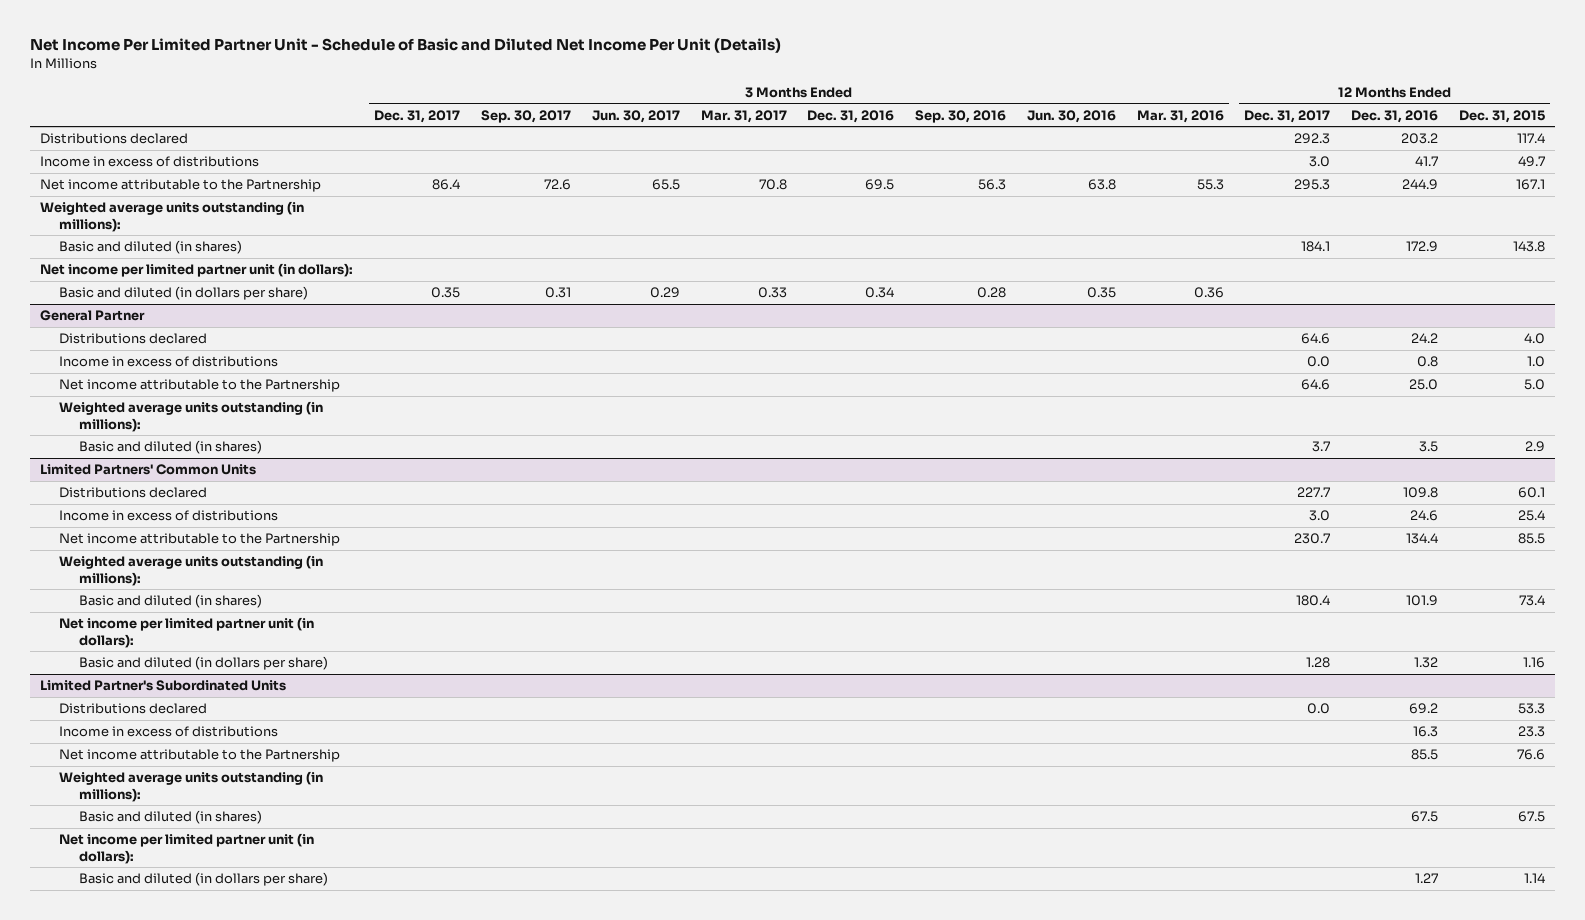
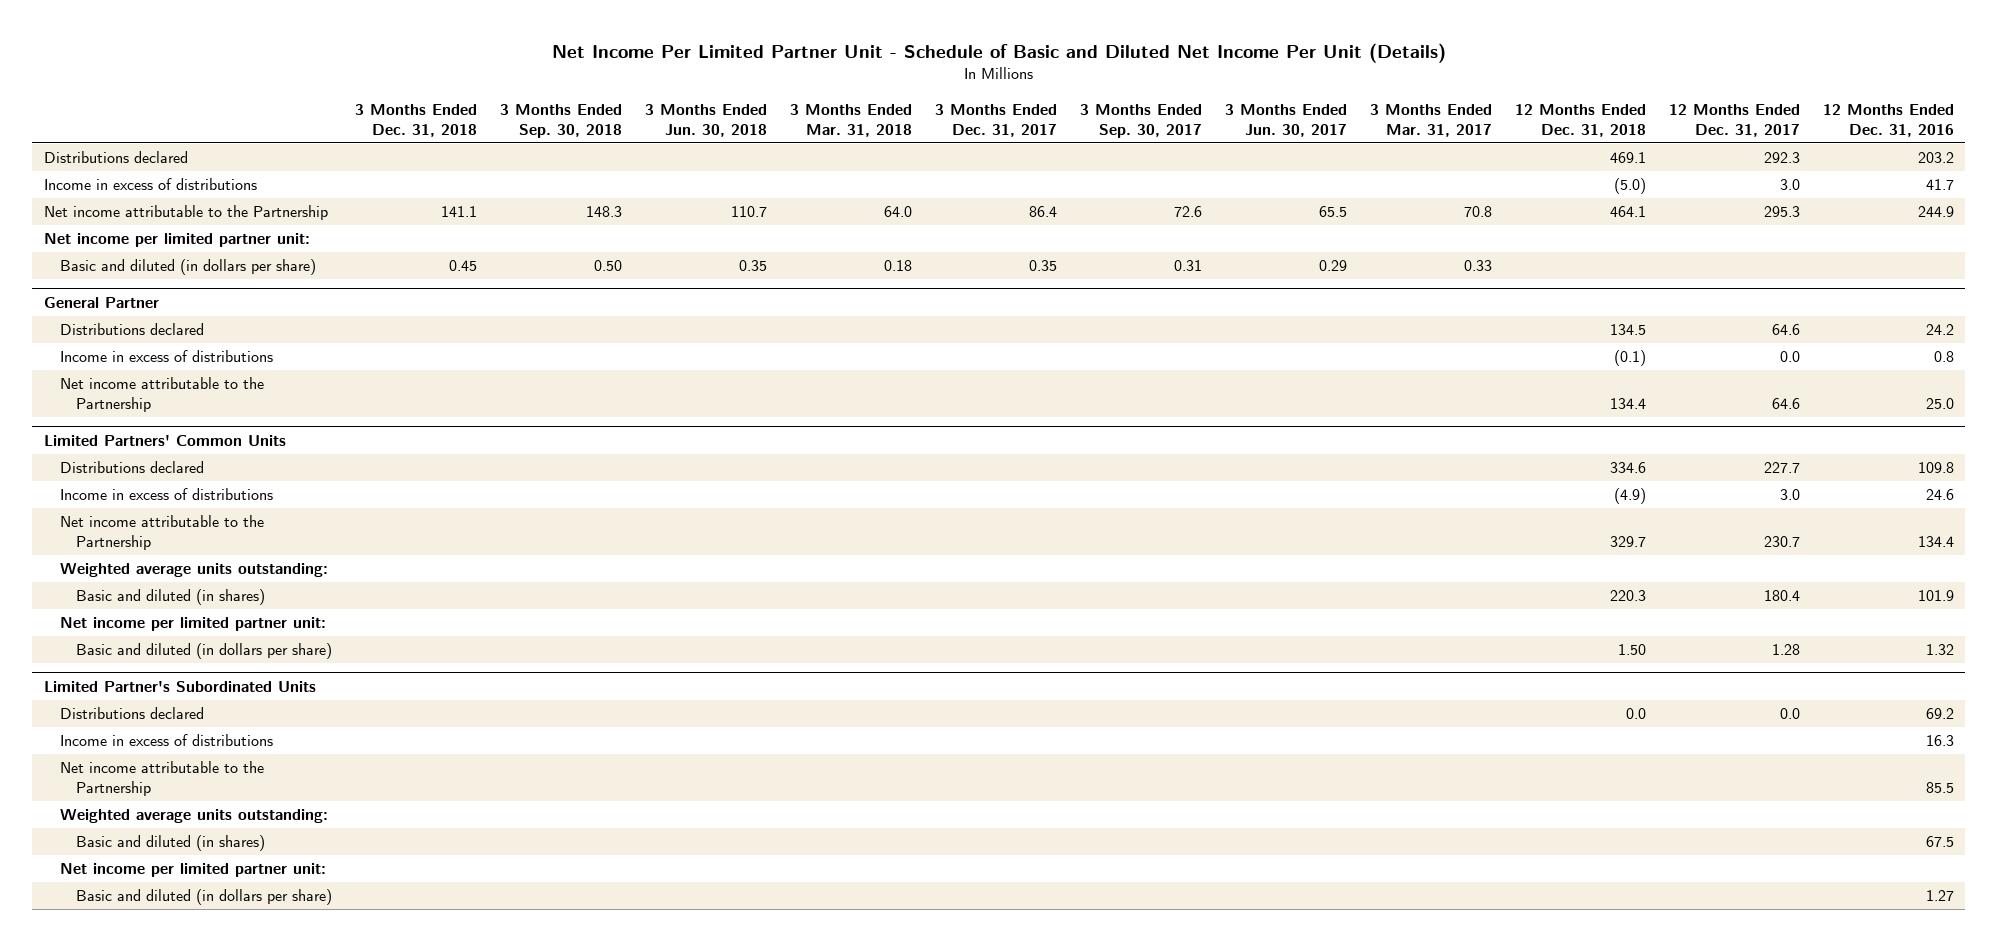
[807,109,895,123] Dec. 31, 2016 -> none
[915,109,1007,123] Sep. 30, 2016 -> none
[1026,109,1116,123] Jun. 30, 2016 -> none
[1136,109,1224,123] Mar. 31, 2016 -> none
[1459,109,1546,123] Dec. 31, 2015 -> none
none -> [355,103,478,137] 3 Months Ended Dec. 31, 2018
none -> [500,103,623,138] 3 Months Ended Sep. 30, 2018
none -> [645,103,768,137] 3 Months Ended Jun. 30, 2018
none -> [790,103,913,137] 3 Months Ended Mar. 31, 2018
none -> [1514,103,1646,137] 12 Months Ended Dec. 31, 2018
[40,201,305,232] Weighted average units outstanding (in millions): -> none
[59,240,243,255] Basic and diluted (in shares) -> none
[40,263,354,278] Net income per limited partner unit (in dollars): -> [43,233,310,248] Net income per limited partner unit:
[59,401,324,432] Weighted average units outstanding (in millions): -> none
[78,440,262,455] Basic and diluted (in shares) -> none
[59,555,324,586] Weighted average units outstanding (in millions): -> [60,563,329,578] Weighted average units outstanding:
[59,617,315,648] Net income per limited partner unit (in dollars): -> [60,617,327,632] Net income per limited partner unit:
[59,771,324,802] Weighted average units outstanding (in millions): -> [60,809,329,824] Weighted average units outstanding:
[59,833,315,864] Net income per limited partner unit (in dollars): -> [60,863,327,878] Net income per limited partner unit:

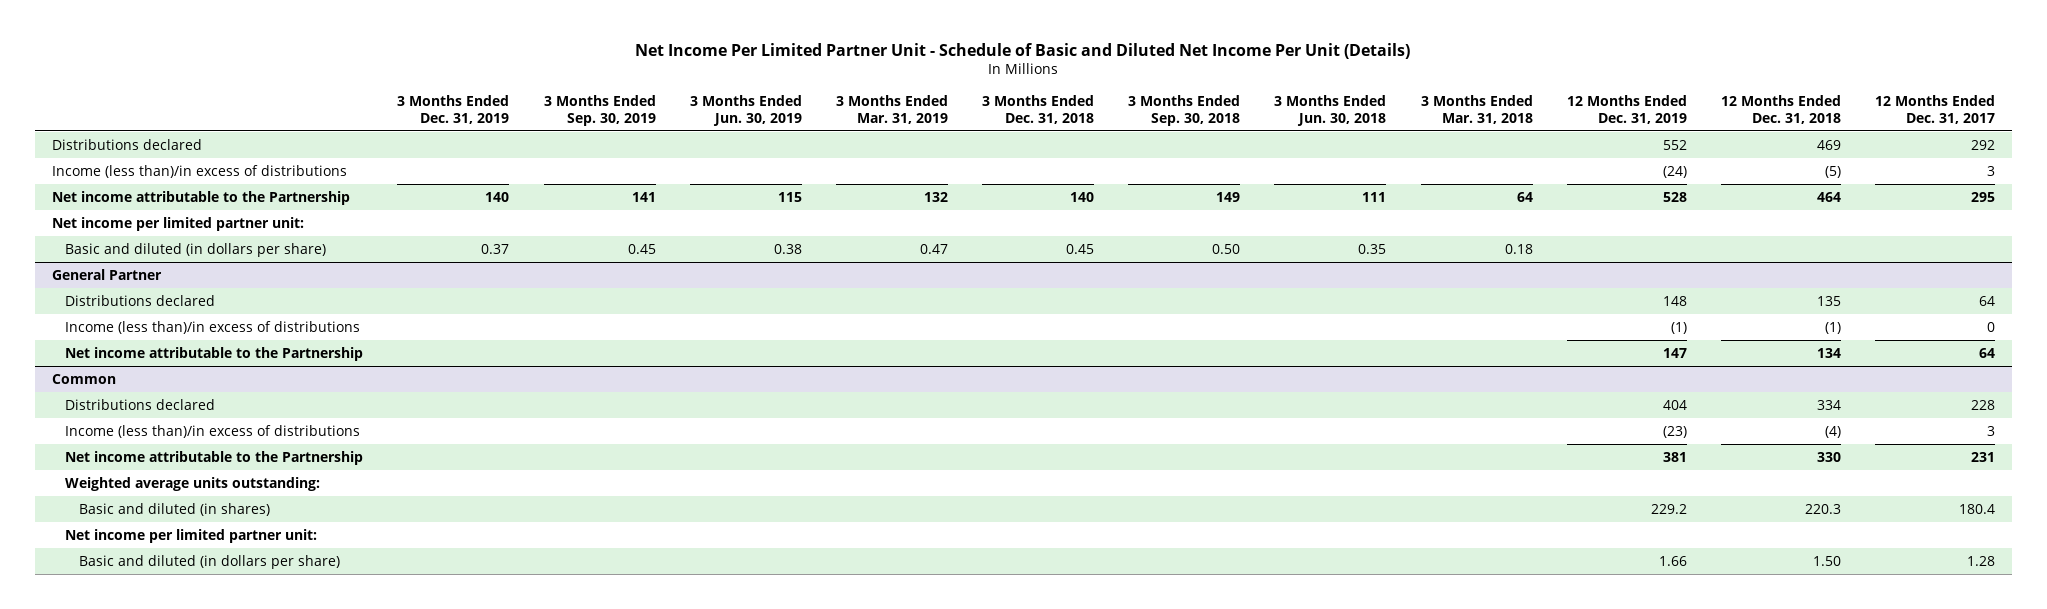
[935,103,1058,137] 3 Months Ended Dec. 31, 2017 -> none
[1079,103,1202,138] 3 Months Ended Sep. 30, 2017 -> none
[1224,103,1347,137] 3 Months Ended Jun. 30, 2017 -> none
[1369,103,1492,137] 3 Months Ended Mar. 31, 2017 -> none
[1822,103,1954,137] 12 Months Ended Dec. 31, 2016 -> none
none -> [397,94,510,124] 3 Months Ended Dec. 31, 2019
none -> [543,94,656,126] 3 Months Ended Sep. 30, 2019
none -> [689,94,802,126] 3 Months Ended Jun. 30, 2019
none -> [835,94,948,124] 3 Months Ended Mar. 31, 2019
none -> [1566,94,1687,124] 12 Months Ended Dec. 31, 2019
[1609,152,1646,164] 469.1 -> [1816,139,1841,150] 469
[1763,152,1800,164] 292.3 -> [1971,139,1996,150] 292
[43,178,257,191] Income in excess of distributions -> [51,164,347,178] Income (less than)/in excess of distributions
[1613,178,1646,195] (5.0) -> [1824,165,1841,178] (5)
[1779,179,1800,191] 3.0 -> [1987,165,1996,176] 3
[441,206,478,218] 141.1 -> [1070,191,1095,202] 140
[586,206,623,218] 148.3 -> [1216,191,1241,202] 149
[731,206,768,218] 110.7 -> [1362,191,1387,202] 111
[884,206,913,218] 64.0 -> [1516,191,1533,202] 64
[1609,206,1646,218] 464.1 -> [1816,191,1841,202] 464
[1763,206,1800,218] 295.3 -> [1971,191,1996,202] 295
[1609,324,1646,336] 134.5 -> [1816,295,1841,306] 135
[1771,324,1800,336] 64.6 -> [1979,295,1996,306] 64
[60,350,274,363] Income in excess of distributions -> [65,320,361,334] Income (less than)/in excess of distributions
[1613,350,1646,367] (0.1) -> [1824,321,1841,334] (1)
[1779,351,1800,363] 0.0 -> [1987,321,1996,332] 0
[1609,398,1646,410] 134.4 -> [1816,347,1841,358] 134
[1771,398,1800,410] 64.6 -> [1979,347,1996,358] 64
[43,435,286,447] Limited Partners' Common Units -> [51,373,116,384] Common
[1609,462,1646,474] 334.6 -> [1816,399,1841,410] 334
[1763,462,1800,474] 227.7 -> [1971,399,1996,410] 228
[60,488,274,501] Income in excess of distributions -> [65,424,361,438] Income (less than)/in excess of distributions
[1613,488,1646,505] (4.9) -> [1824,425,1841,438] (4)
[1779,489,1800,501] 3.0 -> [1987,425,1996,436] 3
[1609,536,1646,548] 329.7 -> [1816,451,1841,462] 330
[1763,536,1800,548] 230.7 -> [1971,451,1996,462] 231
[43,681,316,693] Limited Partner's Subordinated Units -> none
[60,707,205,720] Distributions declared -> none
[60,734,274,747] Income in excess of distributions -> none
[60,761,265,797] Net income attributable to the Partnership -> none
[60,809,329,824] Weighted average units outstanding: -> none
[76,835,266,852] Basic and diluted (in shares) -> none
[60,863,327,878] Net income per limited partner unit: -> none
[76,889,333,906] Basic and diluted (in dollars per share) -> none

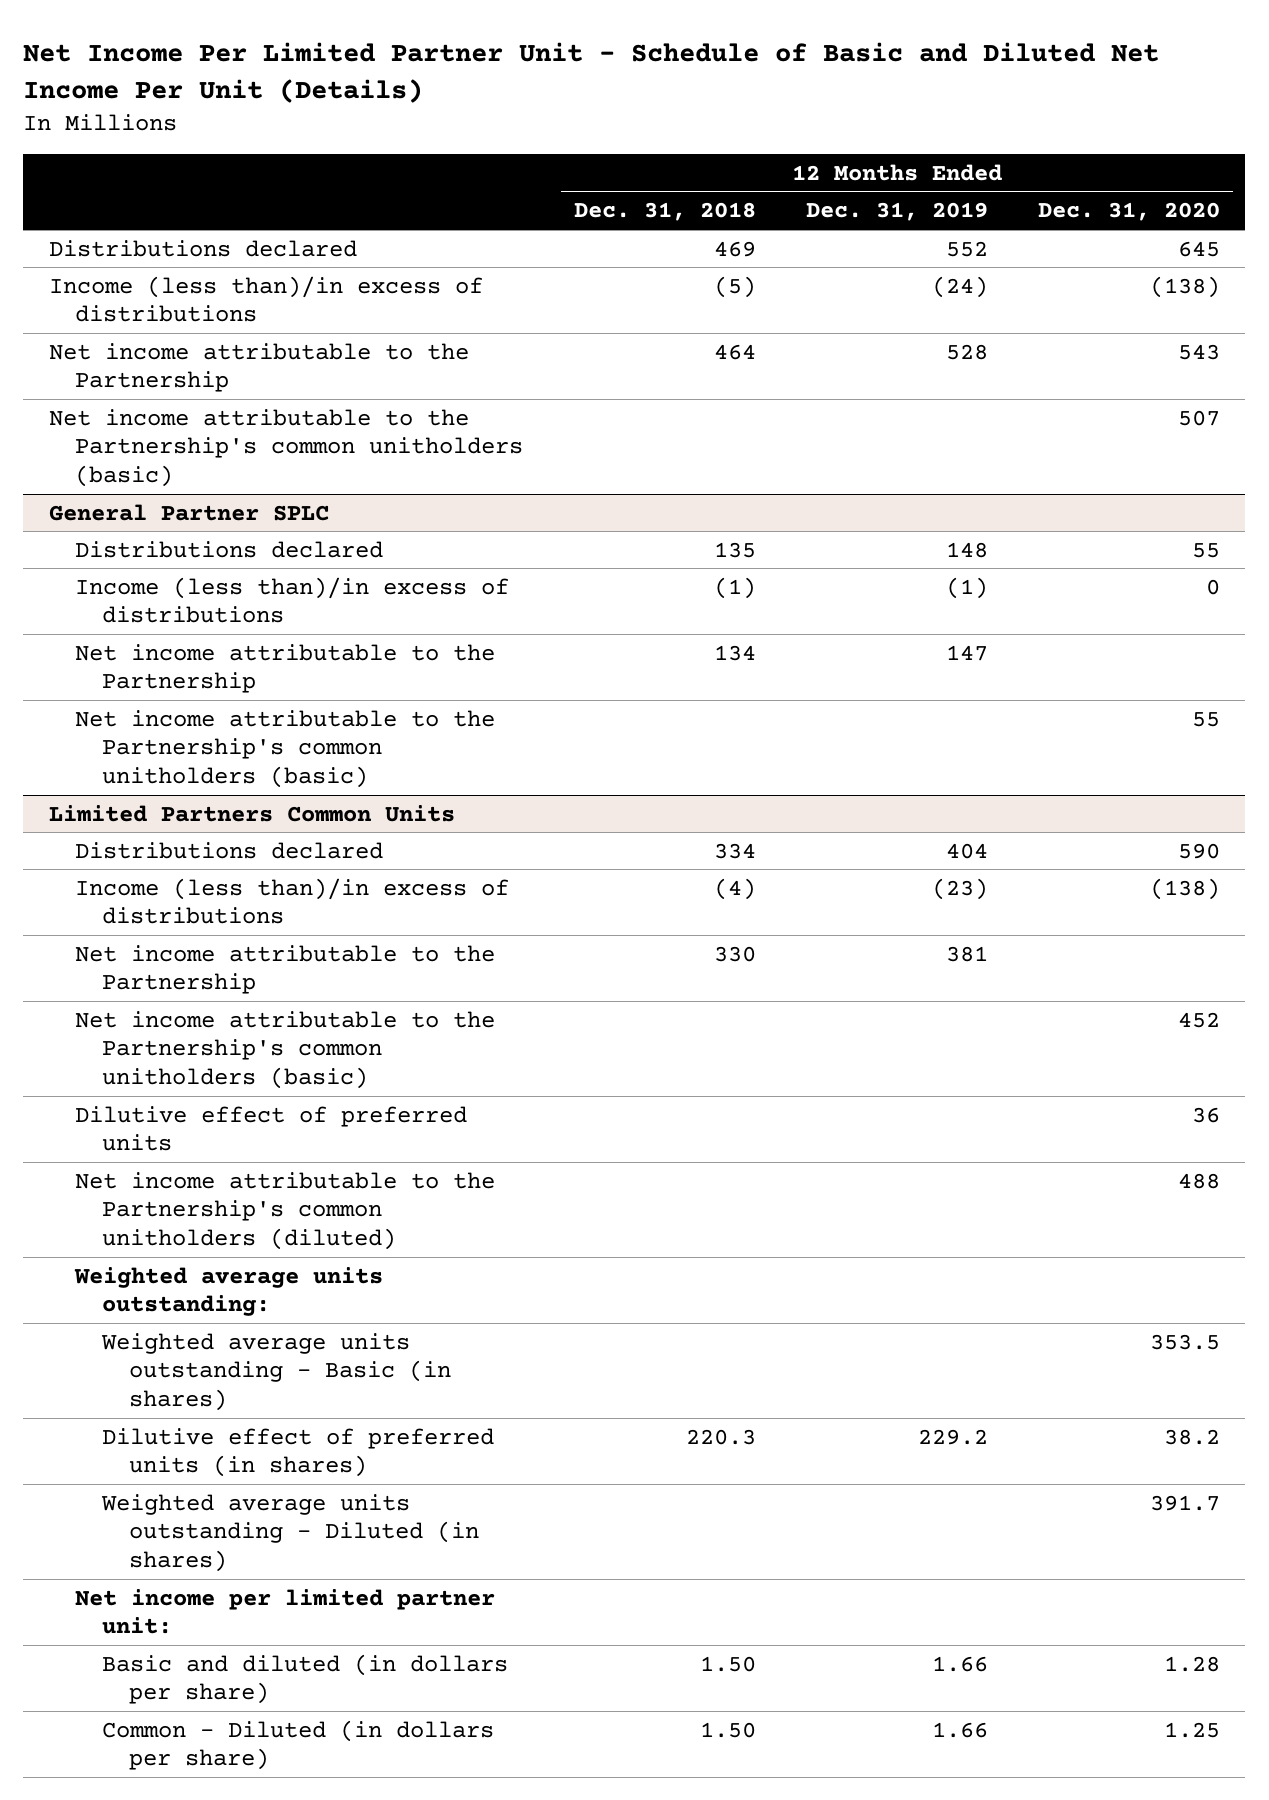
[397,94,510,124] 3 Months Ended Dec. 31, 2019 -> none
[543,94,656,126] 3 Months Ended Sep. 30, 2019 -> none
[689,94,802,126] 3 Months Ended Jun. 30, 2019 -> none
[835,94,948,124] 3 Months Ended Mar. 31, 2019 -> none
[982,94,1095,124] 3 Months Ended Dec. 31, 2018 -> none
[1128,94,1241,126] 3 Months Ended Sep. 30, 2018 -> none
[1274,94,1387,126] 3 Months Ended Jun. 30, 2018 -> none
[1420,94,1533,124] 3 Months Ended Mar. 31, 2018 -> none
[1875,94,1996,124] 12 Months Ended Dec. 31, 2017 -> none
none -> [1038,202,1221,222] Dec. 31, 2020
[51,216,304,231] Net income per limited partner unit: -> none
[65,242,327,257] Basic and diluted (in dollars per share) -> none
none -> [48,408,524,488] Net income attributable to the Partnership's common unitholders (basic)
[51,268,162,280] General Partner -> [48,503,329,521] General Partner SPLC
none -> [75,709,496,789] Net income attributable to the Partnership's common unitholders (basic)
[51,373,116,384] Common -> [48,804,455,822] Limited Partners Common Units
none -> [75,1010,496,1090] Net income attributable to the Partnership's common unitholders (basic)
none -> [75,1105,468,1152] Dilutive effect of preferred units
none -> [75,1171,496,1251] Net income attributable to the Partnership's common unitholders (diluted)
none -> [100,1332,451,1412] Weighted average units outstanding - Basic (in shares)
[78,502,270,516] Basic and diluted (in shares) -> [101,1427,494,1478] Dilutive effect of preferred units (in shares)
none -> [100,1493,479,1573] Weighted average units outstanding - Diluted (in shares)
none -> [101,1719,494,1771] Common - Diluted (in dollars per share)

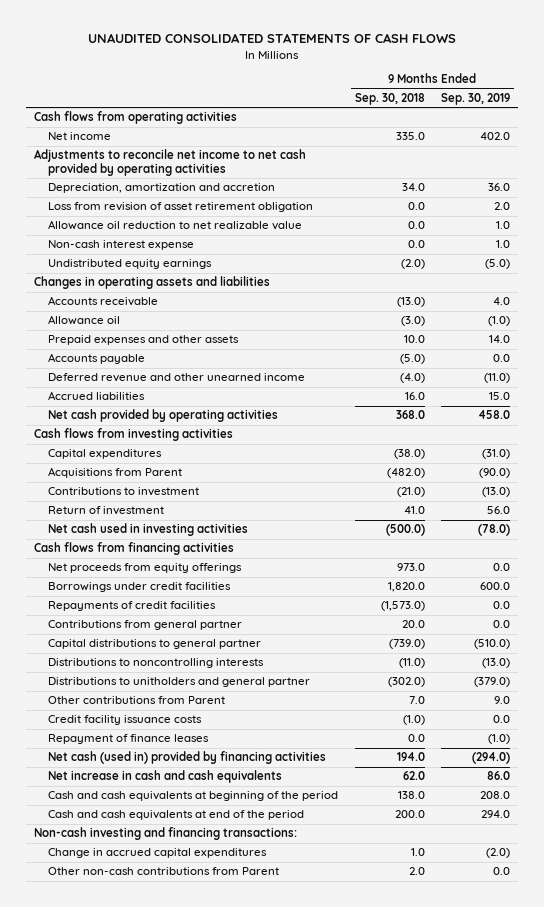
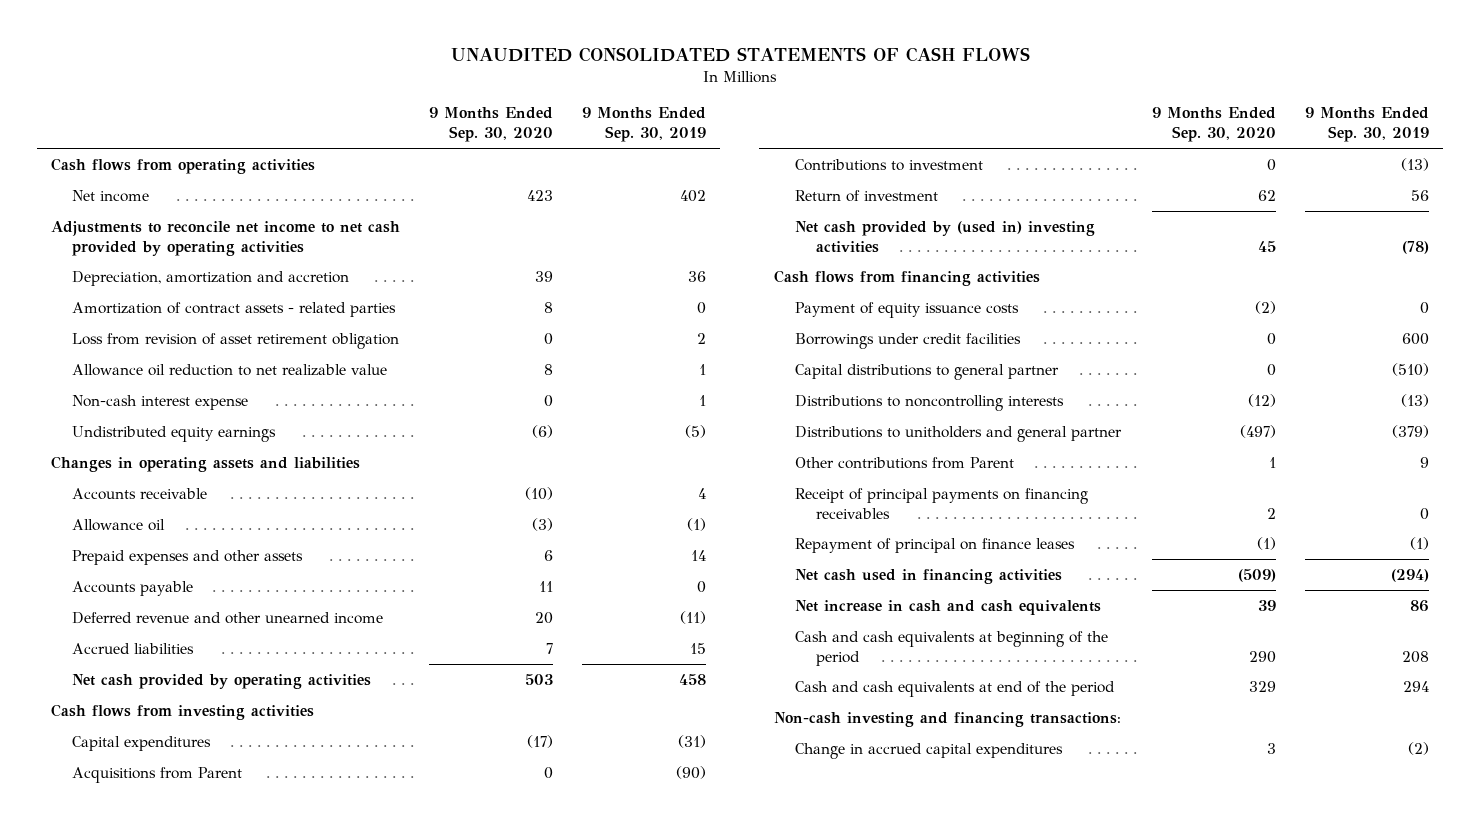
[354,93,425,106] Sep. 30, 2018 -> none
none -> [428,107,553,143] 9 Months Ended Sep. 30, 2020
[480,132,511,141] 402.0 -> [679,189,706,202] 402
[488,183,511,192] 36.0 -> [687,270,706,282] 36
none -> [71,301,396,317] Amortization of contract assets - related parties
[494,202,511,211] 2.0 -> [696,332,706,344] 2
[496,221,511,230] 1.0 -> [698,363,706,375] 1
[496,240,511,249] 1.0 -> [698,394,706,406] 1
[485,259,511,270] (5.0) -> [684,424,706,438] (5)
[493,297,511,306] 4.0 -> [697,487,706,499] 4
[488,316,511,327] (1.0) -> [686,517,706,531] (1)
[489,335,511,344] 14.0 -> [690,549,706,561] 14
[493,354,511,363] 0.0 -> [696,580,706,593] 0
[484,373,511,384] (11.0) -> [679,610,706,624] (11)
[489,392,511,401] 15.0 -> [689,642,706,654] 15
[478,410,511,420] 458.0 -> [678,673,706,685] 458
[482,449,511,460] (31.0) -> [677,734,706,748] (31)
[479,468,511,479] (90.0) -> [675,765,706,779] (90)
[482,487,511,498] (13.0) -> [1400,157,1429,171] (13)
[487,506,511,515] 56.0 -> [1410,189,1429,201] 56
[48,523,249,537] Net cash used in investing activities -> [794,220,1095,253] Net cash provided by (used in) investing activities
[478,524,511,537] (78.0) -> [1401,240,1429,254] (78)
[48,563,243,574] Net proceeds from equity offerings -> none
[48,601,217,612] Repayments of credit facilities -> none
[48,620,243,631] Contributions from general partner -> none
[48,715,203,726] Credit facility issuance costs -> none
none -> [794,301,1019,318] Payment of equity issuance costs
[480,582,511,591] 600.0 -> [1401,332,1429,345] 600
[474,639,511,650] (510.0) -> [1391,362,1429,376] (510)
[482,658,511,669] (13.0) -> [1400,393,1429,407] (13)
[474,677,511,688] (379.0) -> [1391,424,1429,438] (379)
[494,696,511,705] 9.0 -> [1419,456,1429,468] 9
none -> [794,487,1088,519] Receipt of principal payments on financing receivables
[48,734,210,745] Repayment of finance leases -> [794,537,1075,553] Repayment of principal on finance leases
[488,734,511,745] (1.0) -> [1409,536,1429,550] (1)
[48,751,327,765] Net cash (used in) provided by financing activities -> [794,568,1062,584] Net cash used in financing activities
[472,752,511,765] (294.0) -> [1390,568,1429,582] (294)
[487,771,511,781] 86.0 -> [1409,599,1429,612] 86
[480,791,511,800] 208.0 -> [1401,650,1429,663] 208
[481,810,511,819] 294.0 -> [1402,680,1429,692] 294
[48,867,280,876] Other non-cash contributions from Parent -> none
[486,848,511,859] (2.0) -> [1407,741,1429,755] (2)

